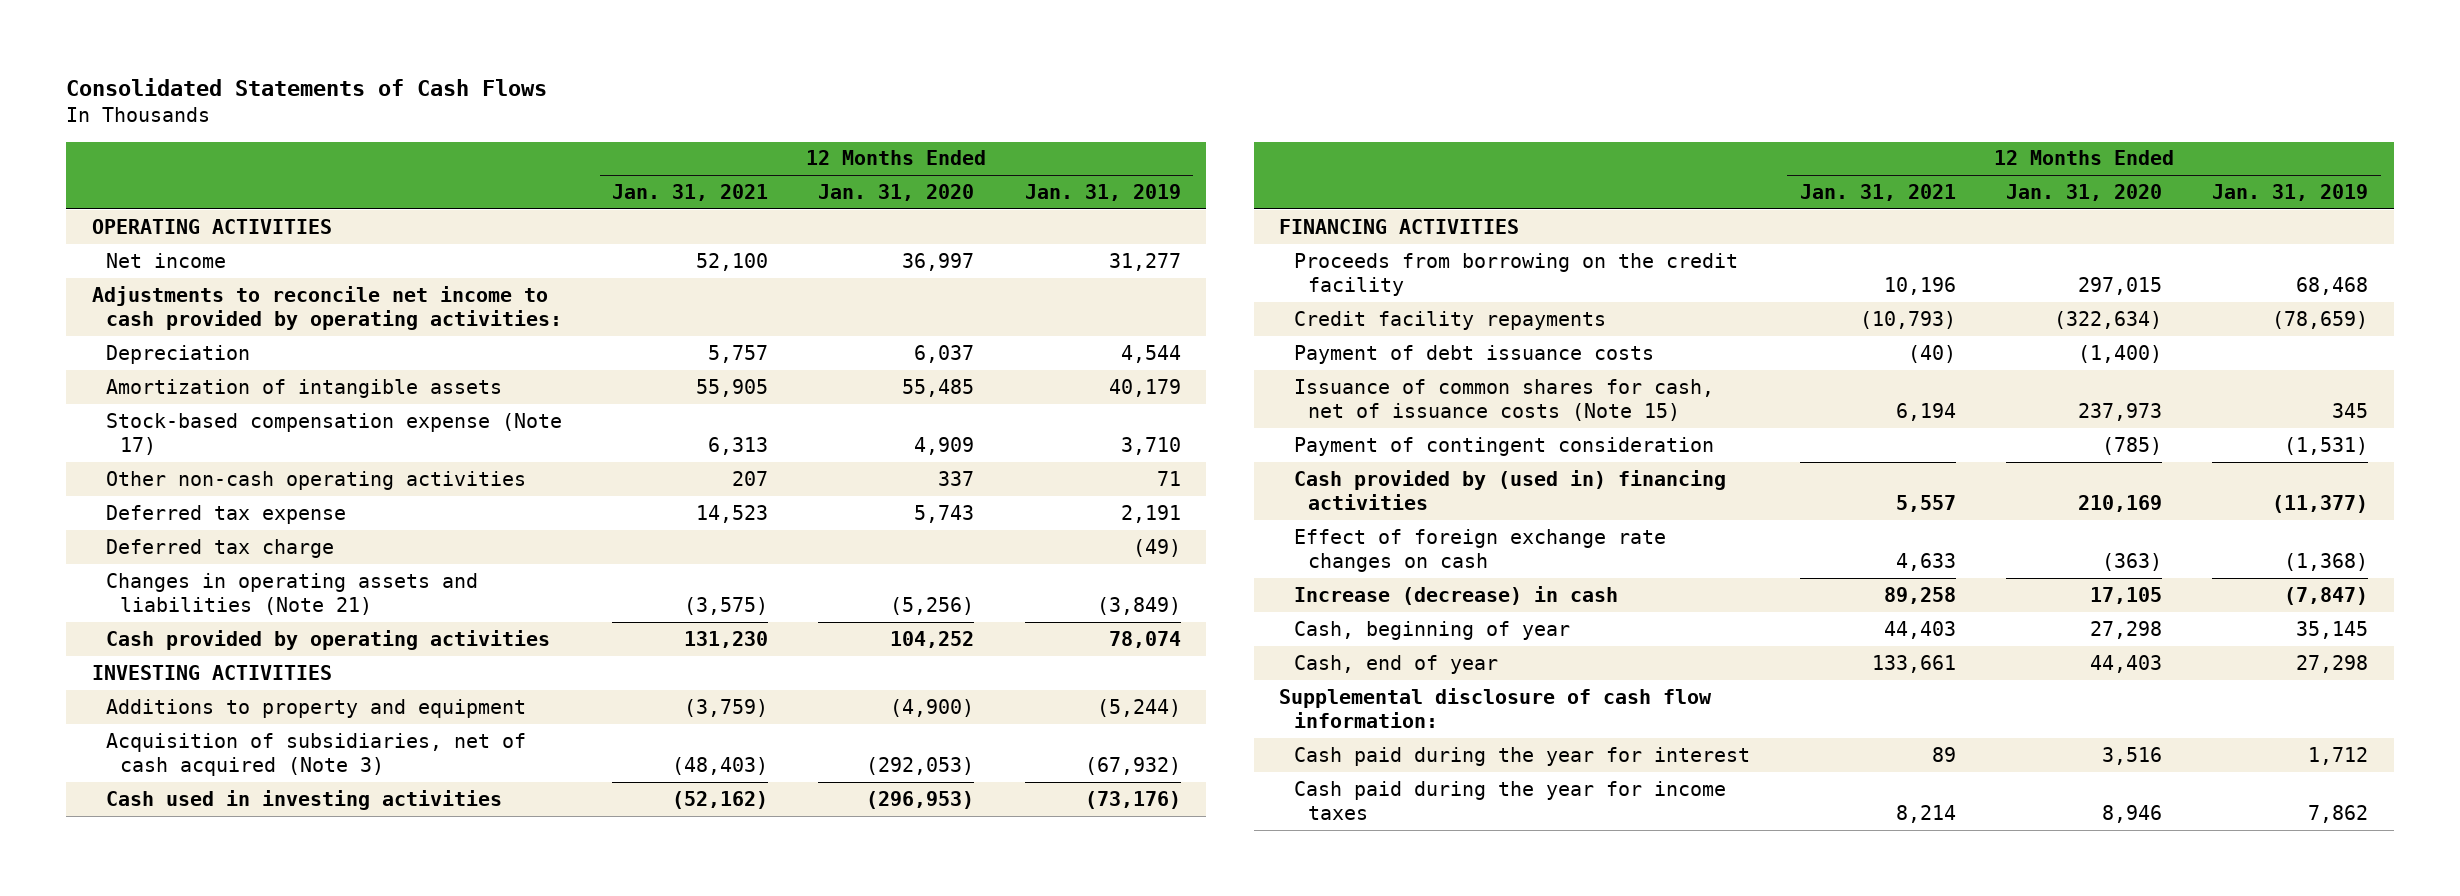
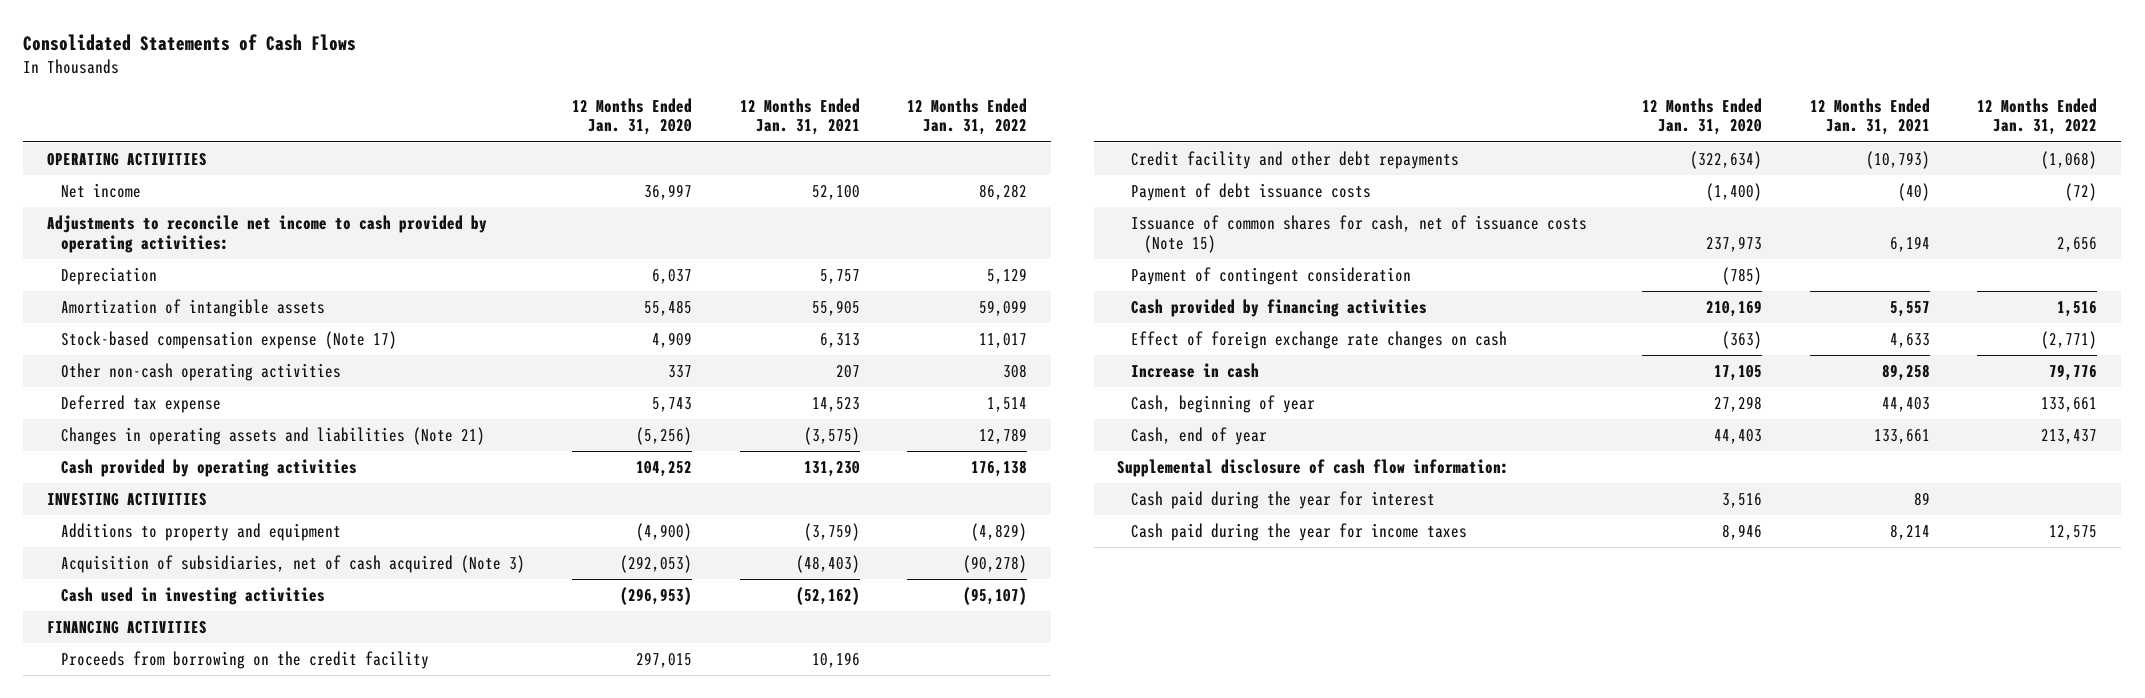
[1024,184,1181,202] Jan. 31, 2019 -> none
none -> [907,97,1028,136] 12 Months Ended Jan. 31, 2022
[105,538,334,558] Deferred tax charge -> none
[1293,310,1606,330] Credit facility repayments -> [1130,151,1459,170] Credit facility and other debt repayments
[1293,469,1726,511] Cash provided by (used in) financing activities -> [1130,299,1427,318] Cash provided by financing activities
[1293,585,1618,605] Increase (decrease) in cash -> [1130,363,1259,379] Increase in cash

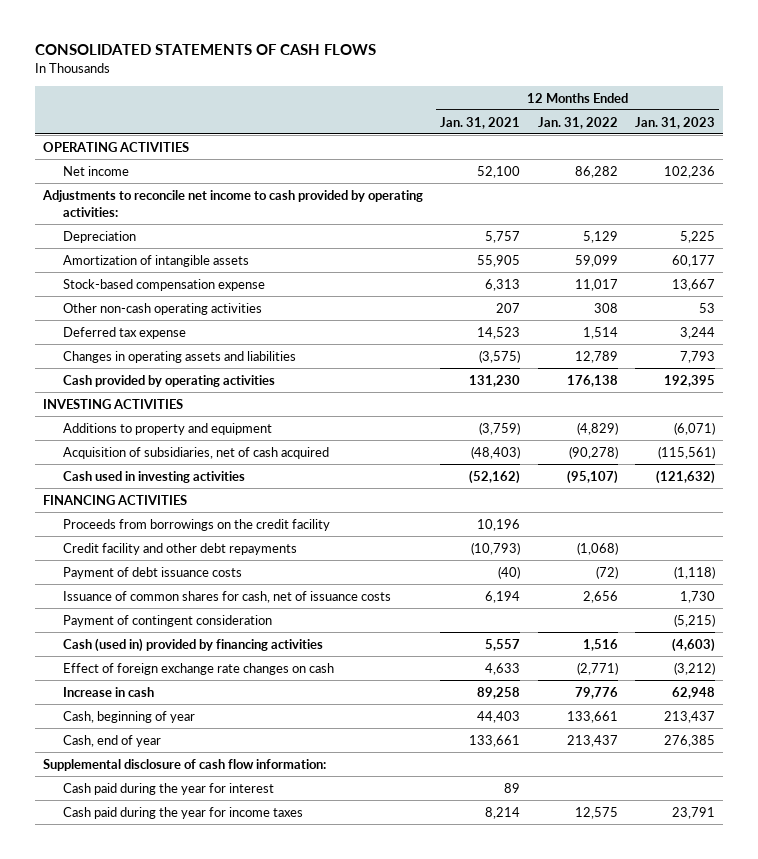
[23,33,357,51] Consolidated Statements of Cash Flows -> [34,43,376,55] CONSOLIDATED STATEMENTS OF CASH FLOWS
[572,97,693,136] 12 Months Ended Jan. 31, 2020 -> none
none -> [634,116,715,129] Jan. 31, 2023
[60,331,397,350] Stock-based compensation expense (Note 17) -> [63,278,266,291] Stock-based compensation expense
[60,427,485,446] Changes in operating assets and liabilities (Note 21) -> [63,350,297,363] Changes in operating assets and liabilities
[60,555,525,574] Acquisition of subsidiaries, net of cash acquired (Note 3) -> [63,446,330,459] Acquisition of subsidiaries, net of cash acquired
[60,651,429,670] Proceeds from borrowing on the credit facility -> [63,518,331,531] Proceeds from borrowings on the credit facility
[1130,215,1587,253] Issuance of common shares for cash, net of issuance costs (Note 15) -> [63,590,392,603] Issuance of common shares for cash, net of issuance costs
[1130,299,1427,318] Cash provided by financing activities -> [63,637,324,652] Cash (used in) provided by financing activities

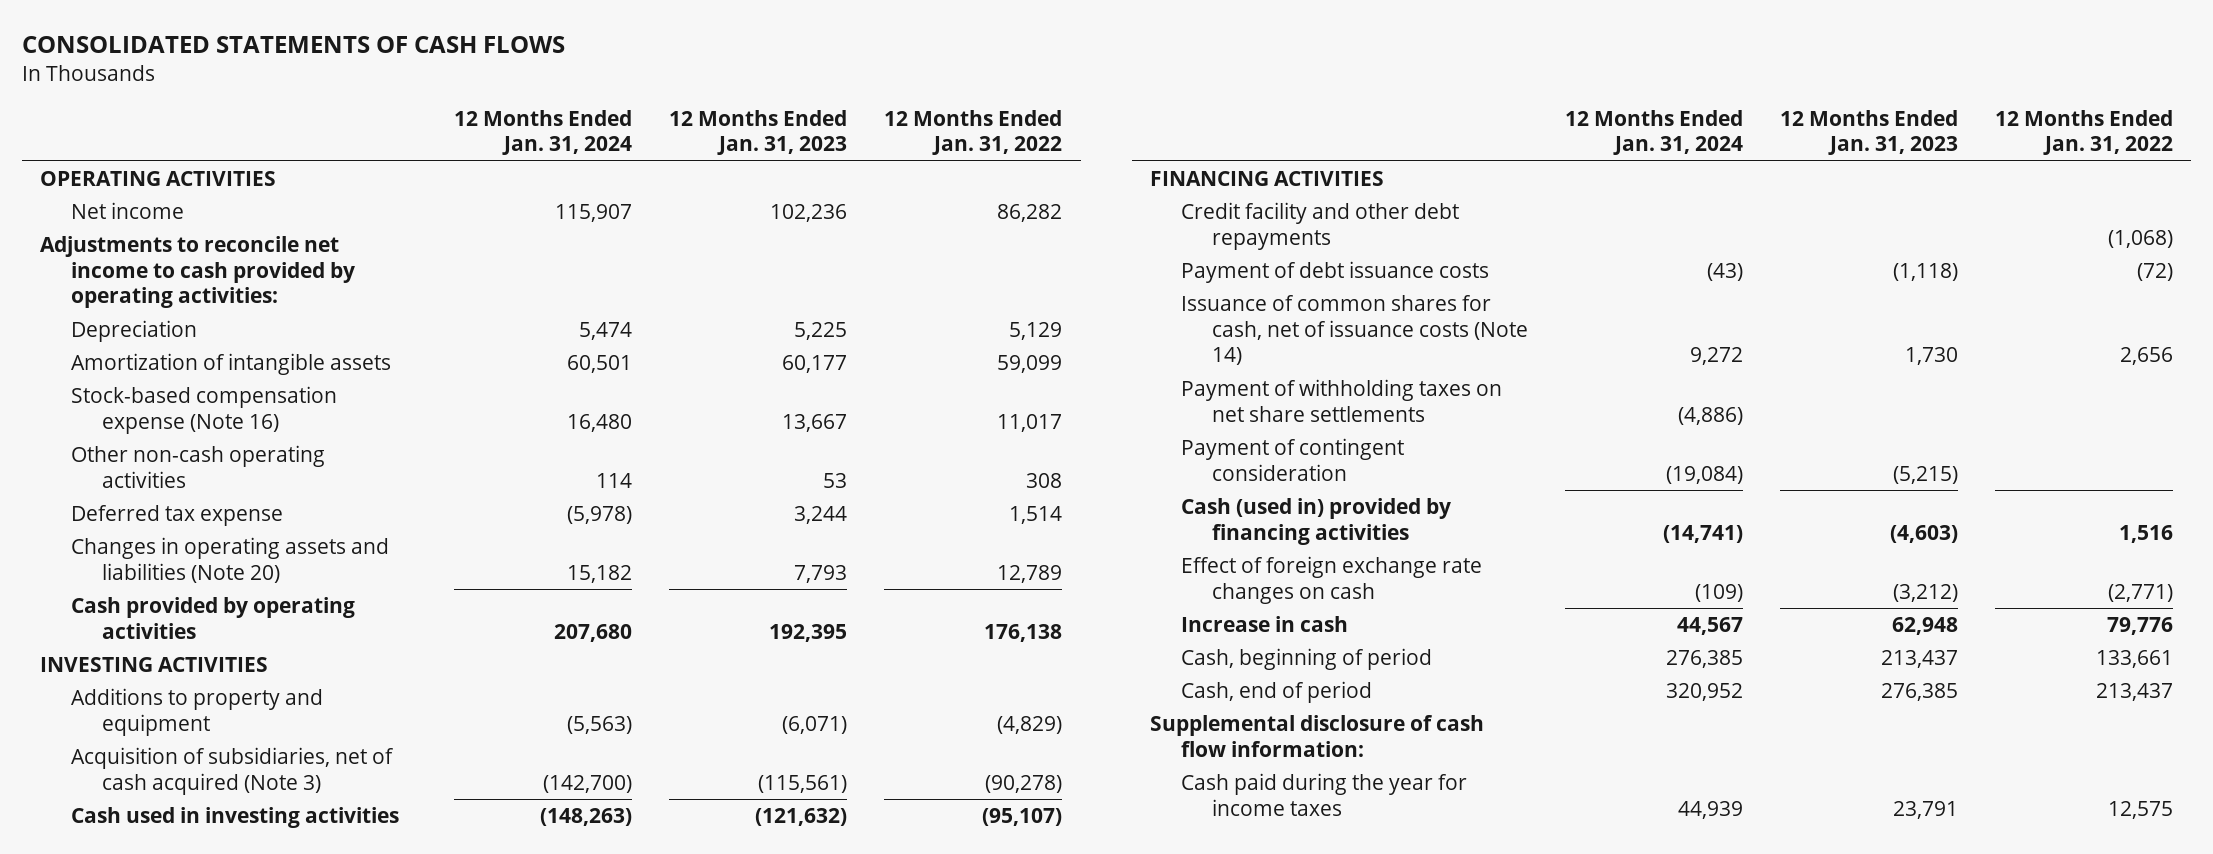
[440,116,521,129] Jan. 31, 2021 -> none
none -> [454,109,633,156] 12 Months Ended Jan. 31, 2024
[63,278,266,291] Stock-based compensation expense -> [70,386,337,434] Stock-based compensation expense (Note 16)
[63,350,297,363] Changes in operating assets and liabilities -> [70,537,389,583] Changes in operating assets and liabilities (Note 20)
[63,446,330,459] Acquisition of subsidiaries, net of cash acquired -> [70,747,394,795] Acquisition of subsidiaries, net of cash acquired (Note 3)
[63,518,331,531] Proceeds from borrowings on the credit facility -> none
[63,590,392,603] Issuance of common shares for cash, net of issuance costs -> [1181,295,1528,366] Issuance of common shares for cash, net of issuance costs (Note 14)
none -> [1181,379,1503,422] Payment of withholding taxes on net share settlements
[63,710,196,723] Cash, beginning of year -> [1181,648,1433,671] Cash, beginning of period
[63,734,162,747] Cash, end of year -> [1181,681,1373,704] Cash, end of period
[63,782,275,795] Cash paid during the year for interest -> none

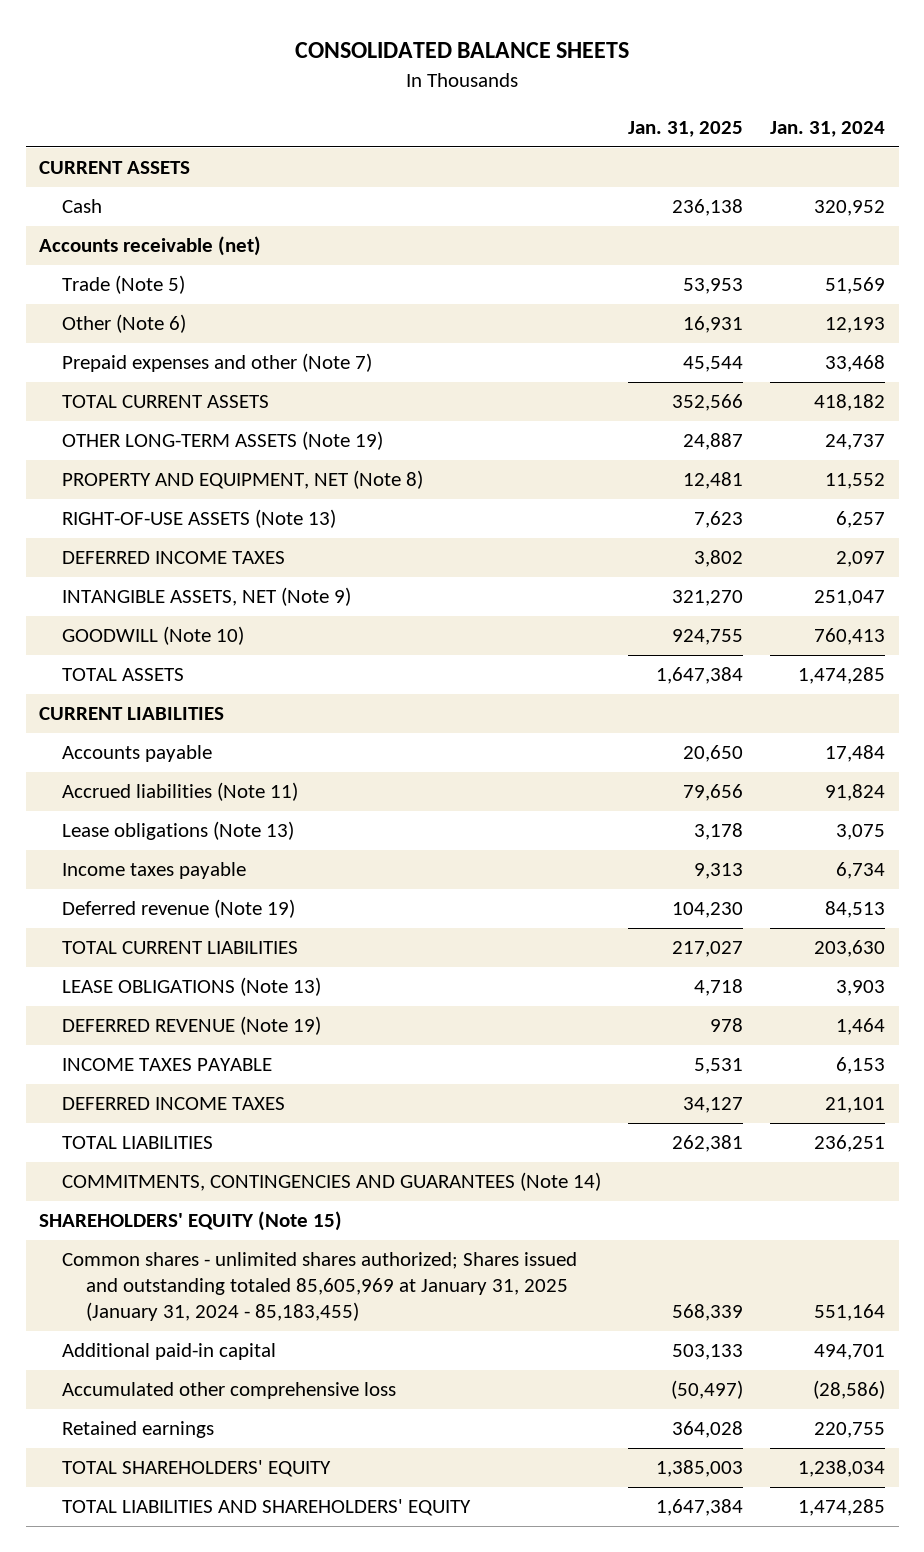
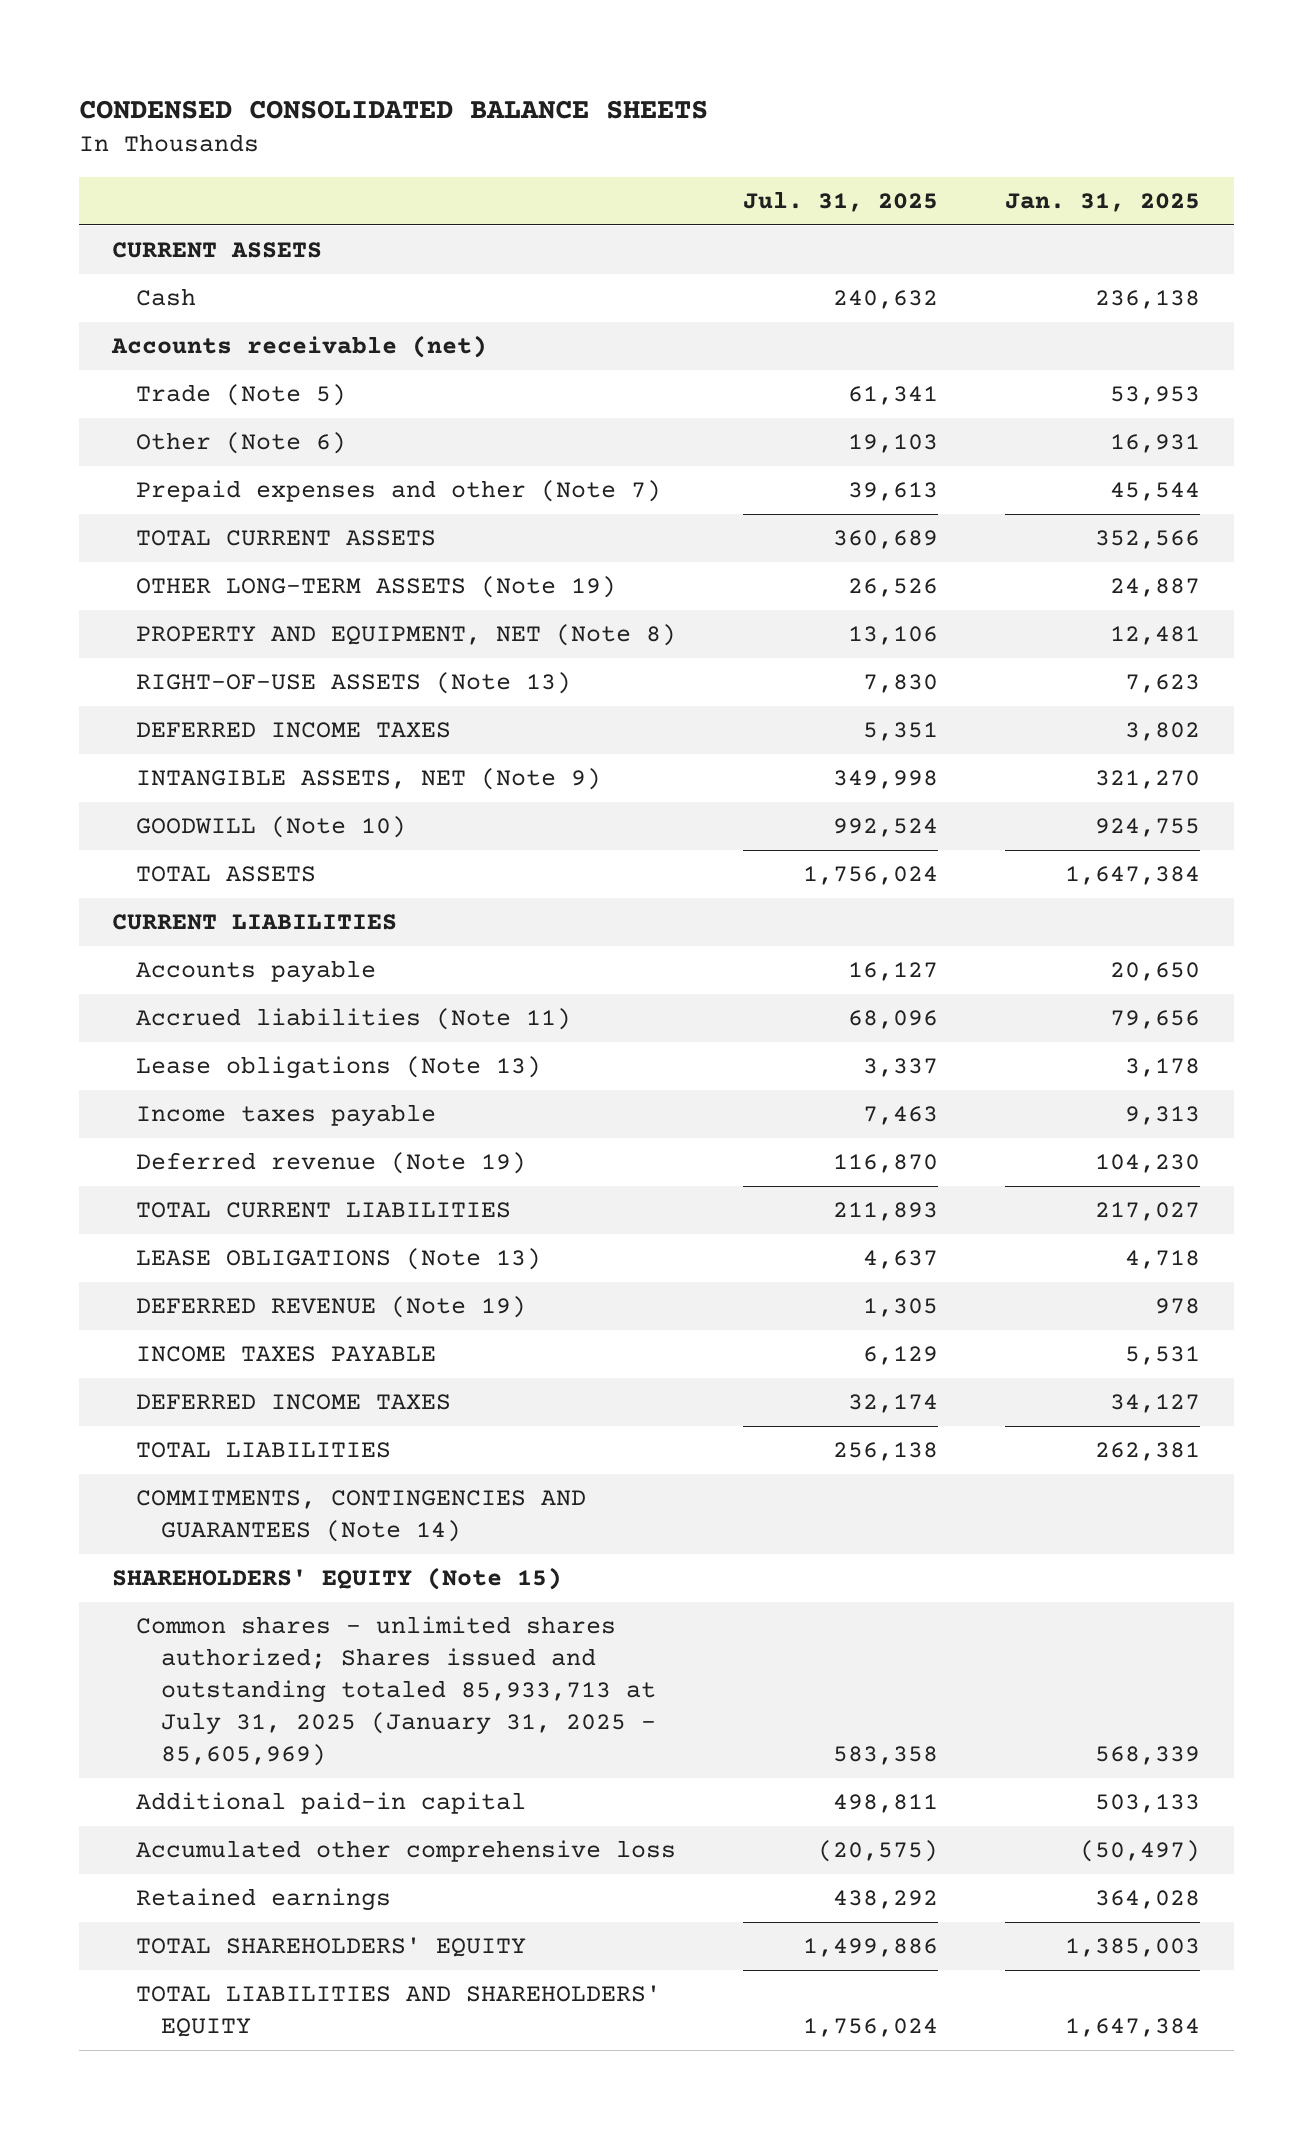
[295,42,630,59] CONSOLIDATED BALANCE SHEETS -> [78,99,708,119] CONDENSED CONSOLIDATED BALANCE SHEETS
[770,121,886,138] Jan. 31, 2024 -> none
none -> [743,191,939,213] Jul. 31, 2025
[62,1252,578,1321] Common shares - unlimited shares authorized; Shares issued and outstanding totaled 85,605,969 at January 31, 2025 (January 31, 2024 - 85,183,455) -> [136,1616,656,1766] Common shares - unlimited shares authorized; Shares issued and outstanding totaled 85,933,713 at July 31, 2025 (January 31, 2025 - 85,605,969)

